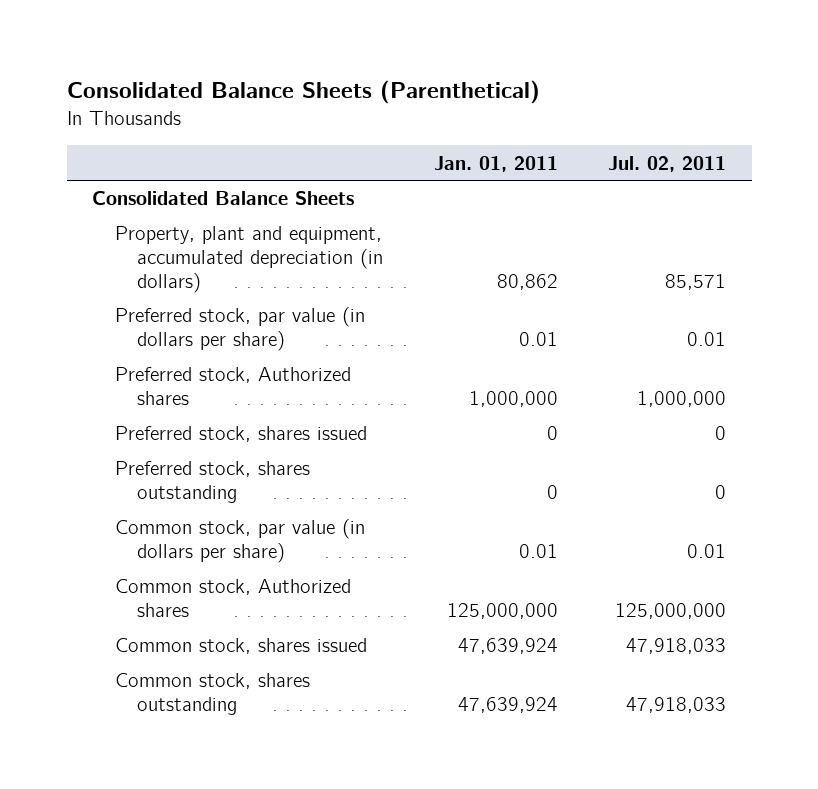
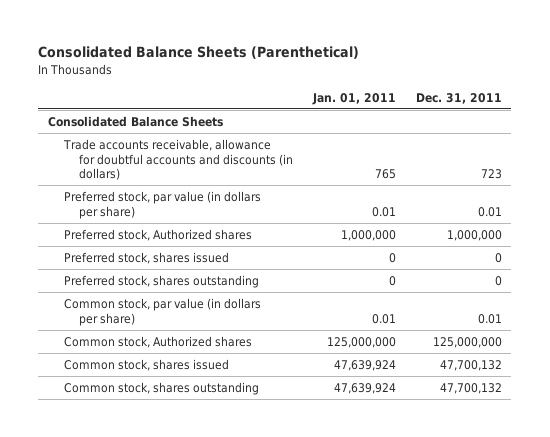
[608,155,727,172] Jul. 02, 2011 -> none
none -> [415,92,502,104] Dec. 31, 2011
[114,226,384,293] Property, plant and equipment, accumulated depreciation (in dollars) -> none
none -> [62,138,294,181] Trade accounts receivable, allowance for doubtful accounts and discounts (in dollars)

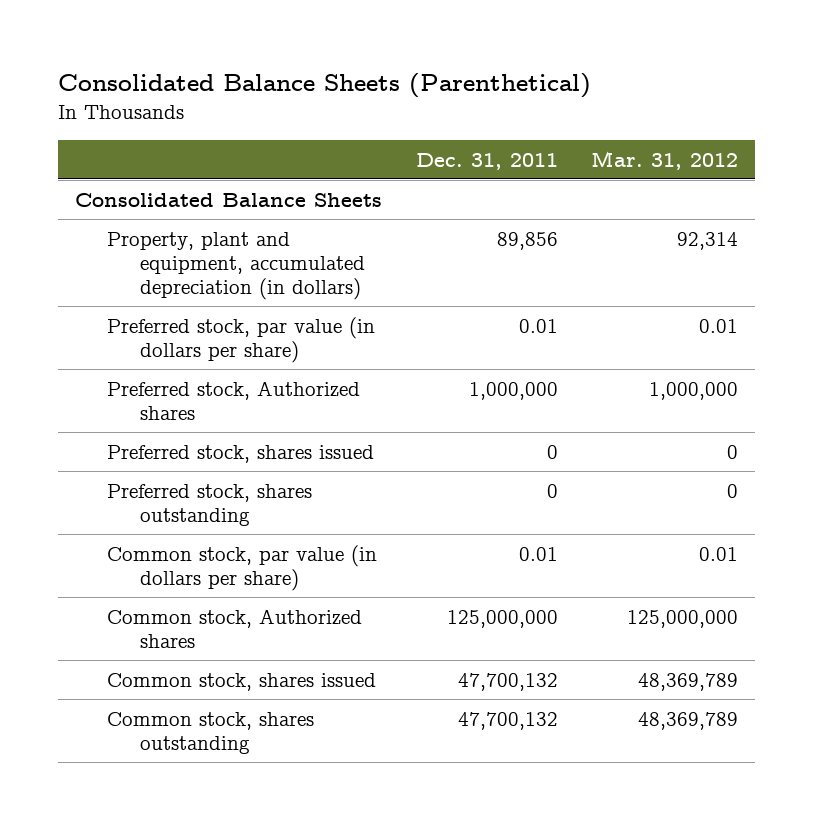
[311,92,396,105] Jan. 01, 2011 -> none
none -> [591,150,739,170] Mar. 31, 2012
[62,138,294,181] Trade accounts receivable, allowance for doubtful accounts and discounts (in dollars) -> none
none -> [107,231,365,301] Property, plant and equipment, accumulated depreciation (in dollars)

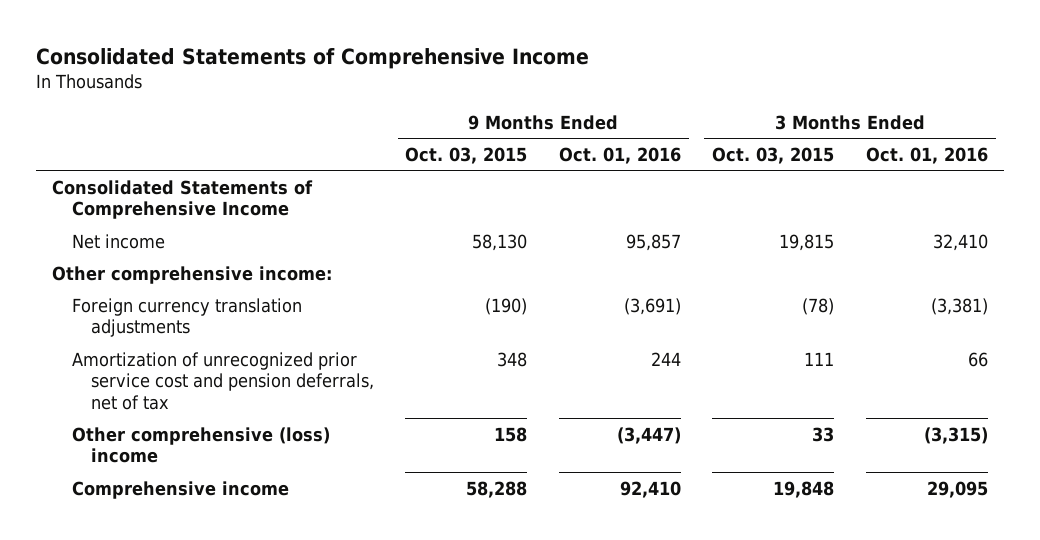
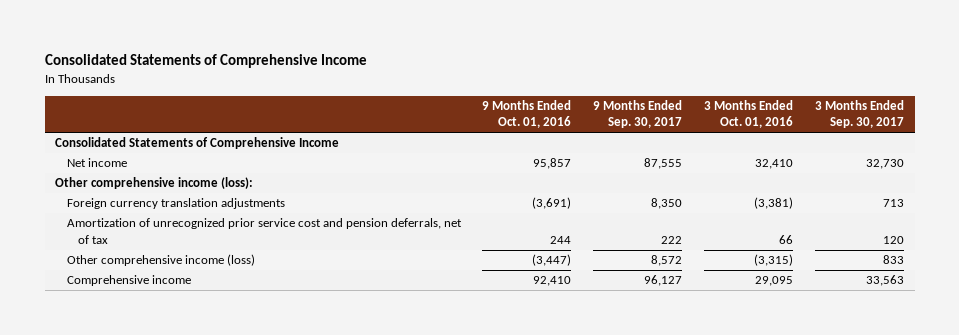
[405,146,528,164] Oct. 03, 2015 -> none
[712,146,835,164] Oct. 03, 2015 -> none
none -> [593,100,683,129] 9 Months Ended Sep. 30, 2017
none -> [814,100,904,129] 3 Months Ended Sep. 30, 2017
[52,265,333,284] Other comprehensive income: -> [55,177,254,190] Other comprehensive income (loss):
[71,426,330,464] Other comprehensive (loss) income -> [66,254,255,267] Other comprehensive income (loss)

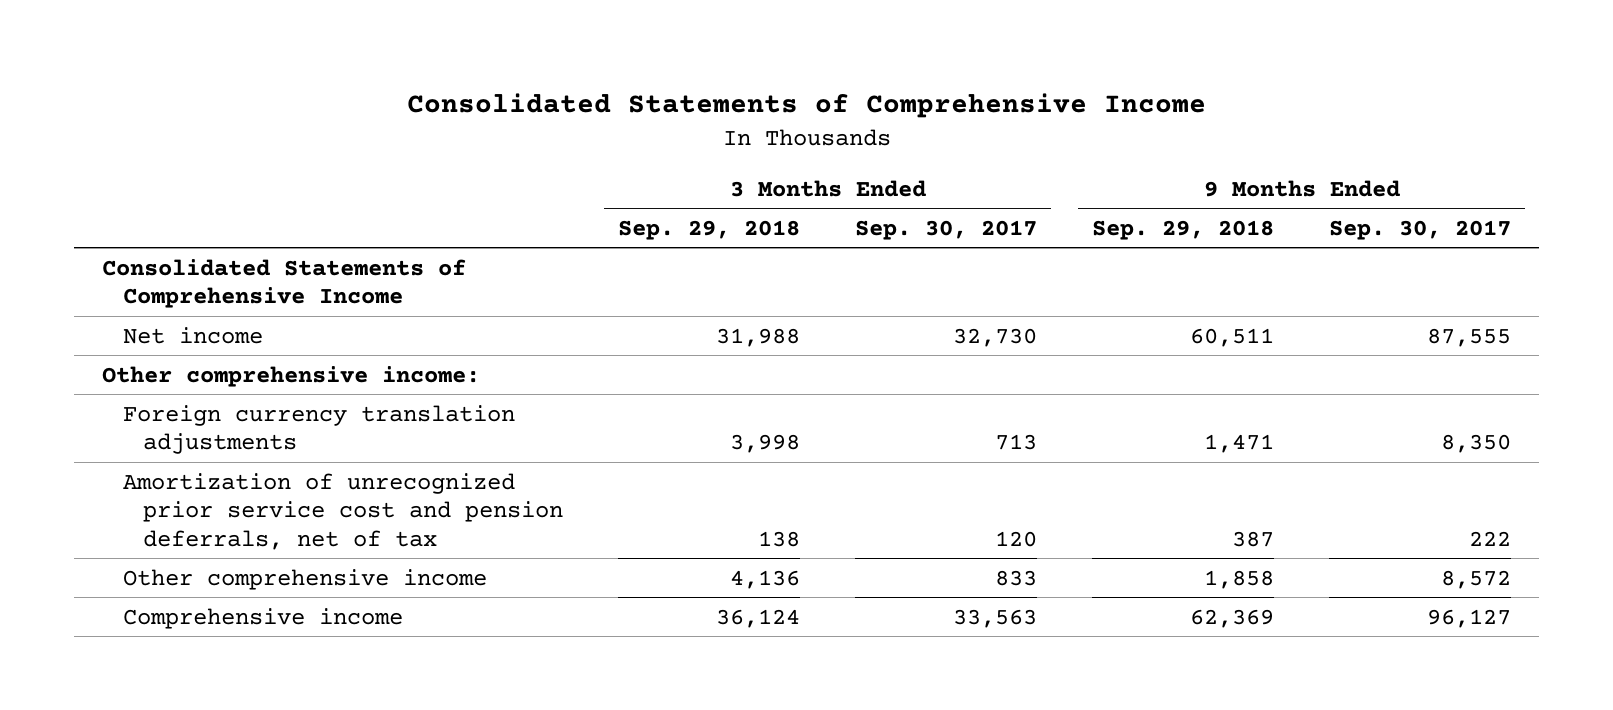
[482,100,572,129] 9 Months Ended Oct. 01, 2016 -> none
[703,100,793,129] 3 Months Ended Oct. 01, 2016 -> none
none -> [618,219,801,240] Sep. 29, 2018
none -> [1092,219,1275,240] Sep. 29, 2018
[55,177,254,190] Other comprehensive income (loss): -> [101,365,480,387] Other comprehensive income:
[66,254,255,267] Other comprehensive income (loss) -> [122,568,487,590] Other comprehensive income

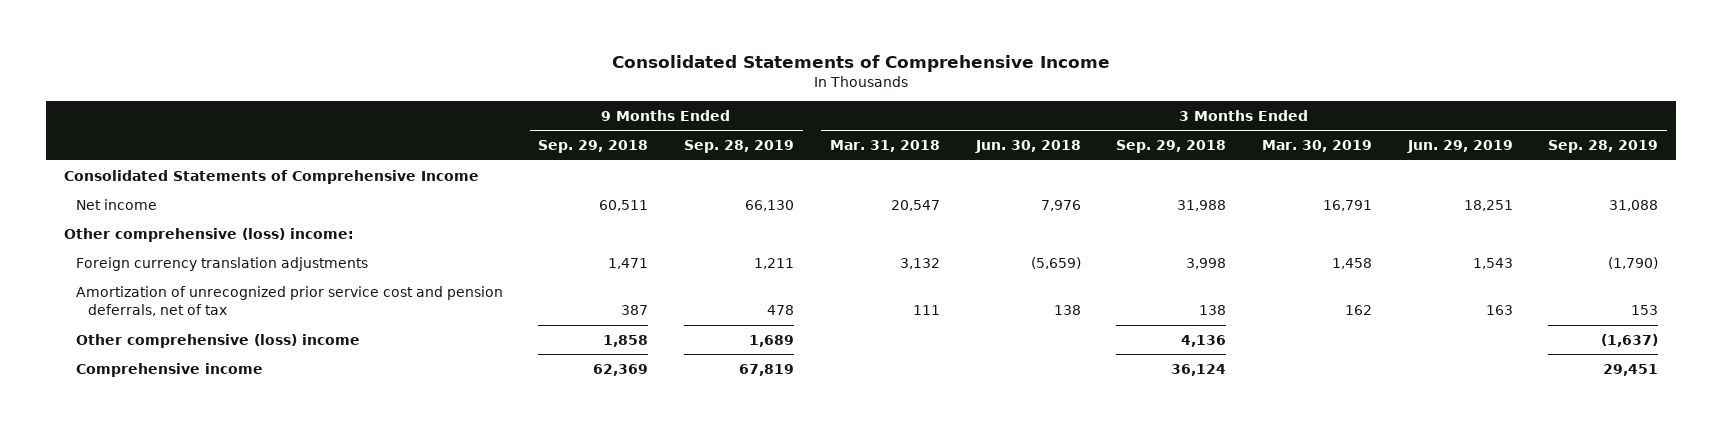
[855,219,1038,240] Sep. 30, 2017 -> none
[1329,219,1512,240] Sep. 30, 2017 -> none
none -> [684,140,795,154] Sep. 28, 2019
none -> [829,140,940,153] Mar. 31, 2018
none -> [974,140,1081,154] Jun. 30, 2018
none -> [1261,140,1372,153] Mar. 30, 2019
none -> [1406,140,1513,154] Jun. 29, 2019
none -> [1548,140,1659,154] Sep. 28, 2019
[101,365,480,387] Other comprehensive income: -> [63,227,354,242] Other comprehensive (loss) income:
[122,568,487,590] Other comprehensive income -> [75,333,360,348] Other comprehensive (loss) income

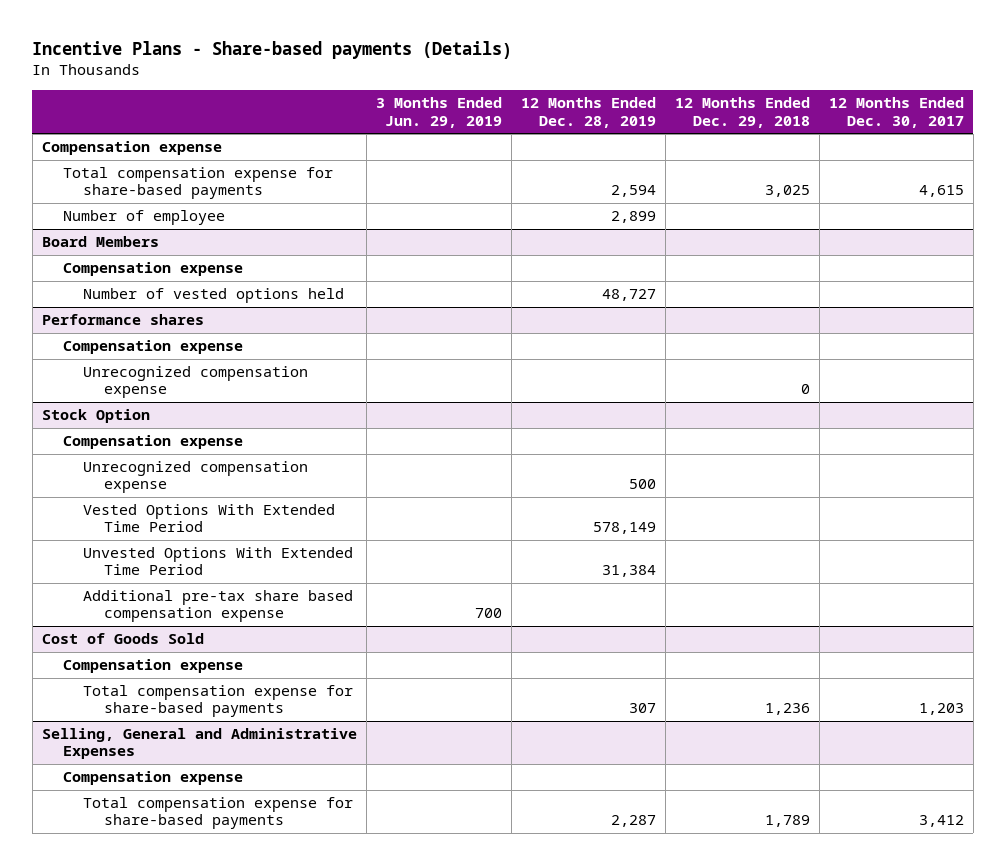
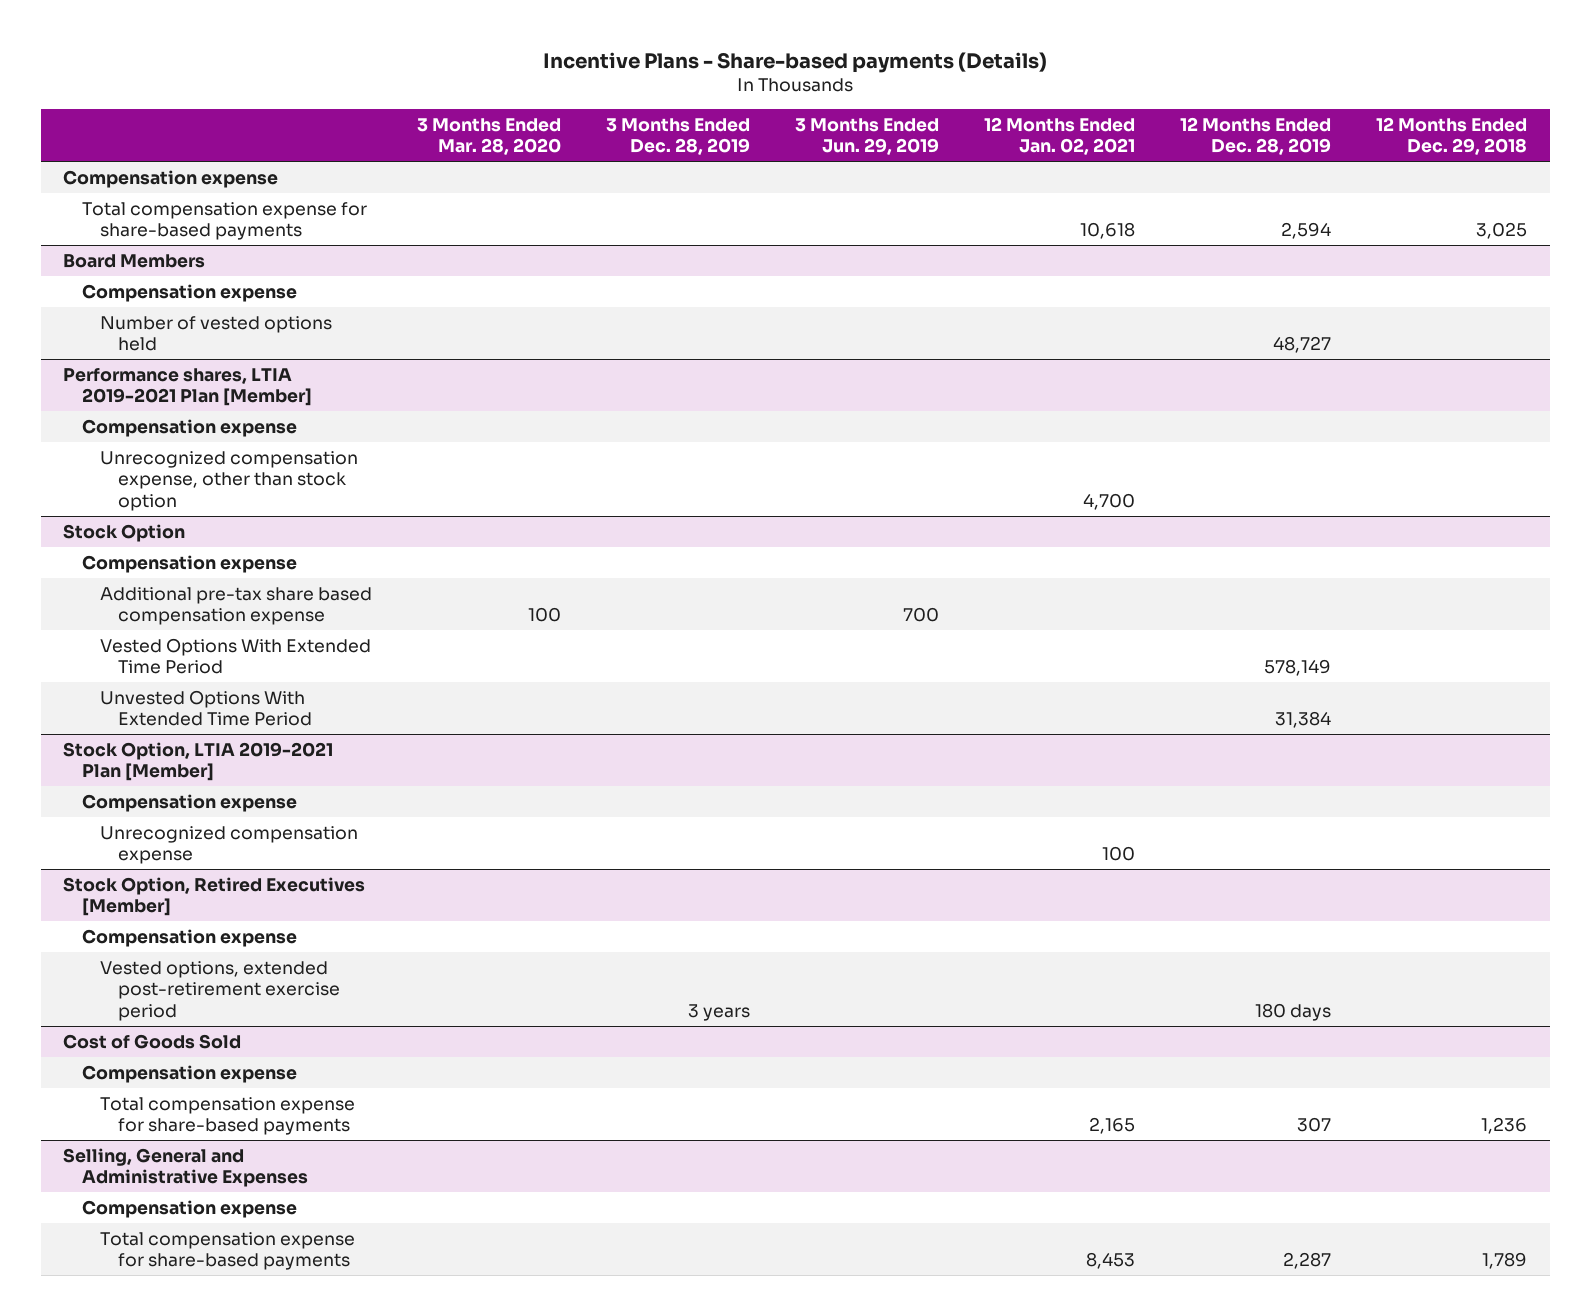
[828,97,964,128] 12 Months Ended Dec. 30, 2017 -> none
none -> [417,117,562,156] 3 Months Ended Mar. 28, 2020
none -> [606,117,751,156] 3 Months Ended Dec. 28, 2019
none -> [984,116,1136,156] 12 Months Ended Jan. 02, 2021
[62,210,225,226] Number of employee -> none
[41,314,204,326] Performance shares -> none
none -> [63,367,312,407] Performance shares, LTIA 2019-2021 Plan [Member]
[83,366,309,399] Unrecognized compensation expense -> none
none -> [100,450,359,511] Unrecognized compensation expense, other than stock option
[83,461,309,494] Unrecognized compensation expense -> none
[83,590,354,623] Additional pre-tax share based compensation expense -> [100,586,373,626] Additional pre-tax share based compensation expense
none -> [63,741,334,782] Stock Option, LTIA 2019-2021 Plan [Member]
none -> [81,793,297,812] Compensation expense
none -> [100,825,359,865] Unrecognized compensation expense
none -> [63,876,366,917] Stock Option, Retired Executives [Member]
none -> [81,928,297,947] Compensation expense
none -> [100,960,341,1021] Vested options, extended post-retirement exercise period

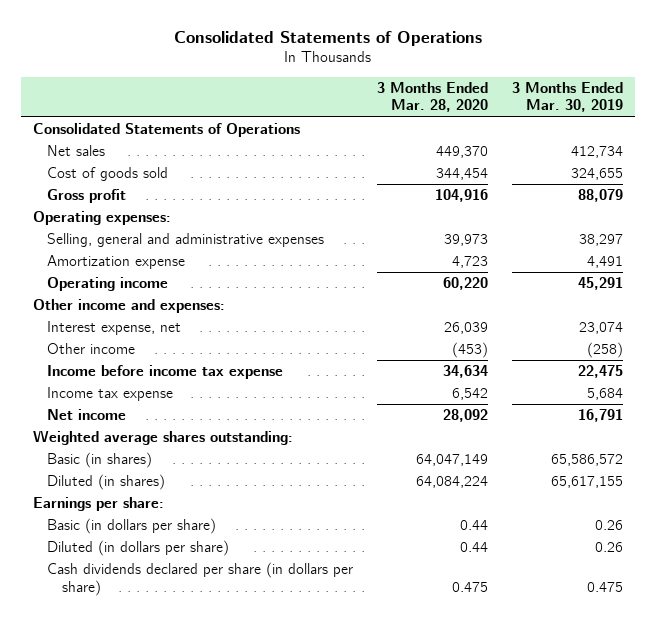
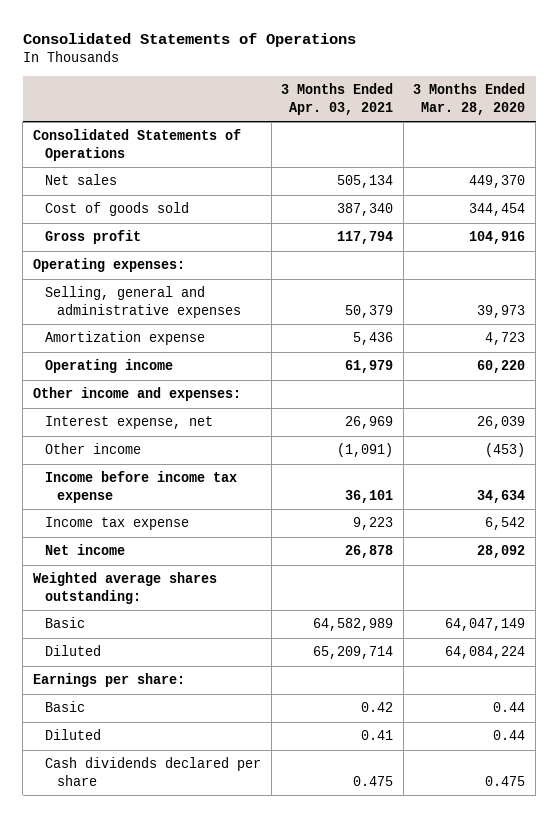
[511,81,623,113] 3 Months Ended Mar. 30, 2019 -> none
none -> [281,83,394,115] 3 Months Ended Apr. 03, 2021
[47,452,153,469] Basic (in shares) -> [44,617,85,629] Basic
[47,474,166,491] Diluted (in shares) -> [44,645,101,657] Diluted
[47,518,217,535] Basic (in dollars per share) -> [44,701,85,713] Basic
[47,540,230,557] Diluted (in dollars per share) -> [44,729,101,741] Diluted
[47,562,354,596] Cash dividends declared per share (in dollars per share) -> [44,757,261,786] Cash dividends declared per share

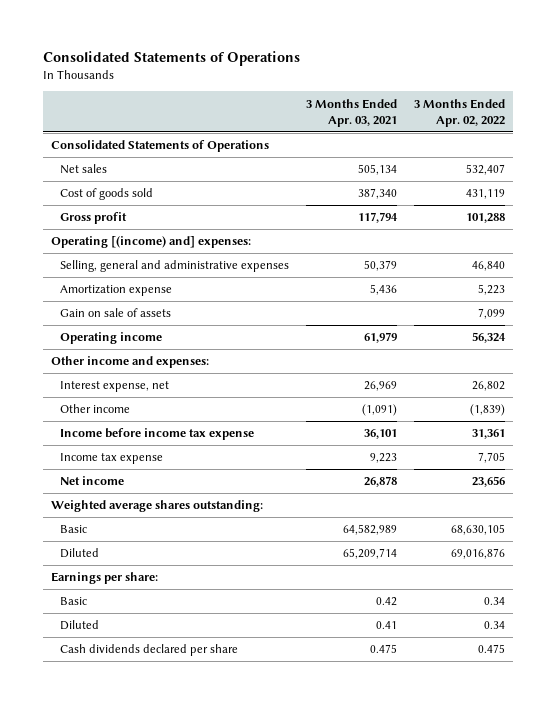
[413,83,526,115] 3 Months Ended Mar. 28, 2020 -> none
none -> [413,98,505,127] 3 Months Ended Apr. 02, 2022
[33,258,186,273] Operating expenses: -> [51,236,252,249] Operating [(income) and] expenses:
none -> [59,308,171,318] Gain on sale of assets

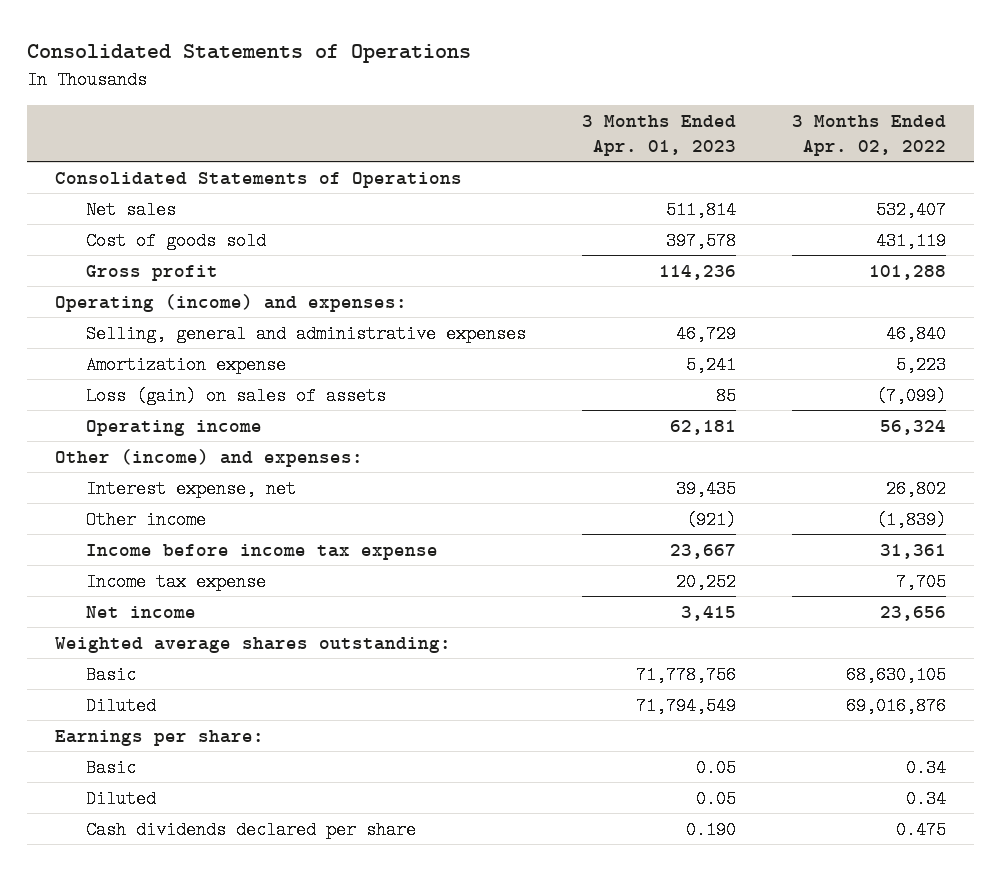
[305,98,397,127] 3 Months Ended Apr. 03, 2021 -> none
none -> [581,114,736,156] 3 Months Ended Apr. 01, 2023
[51,236,252,249] Operating [(income) and] expenses: -> [55,293,408,312] Operating (income) and expenses:
[59,308,171,318] Gain on sale of assets -> [85,386,386,405] Loss (gain) on sales of assets
[477,308,505,320] 7,099 -> [875,386,946,405] (7,099)
[51,356,210,369] Other income and expenses: -> [55,448,364,467] Other (income) and expenses:

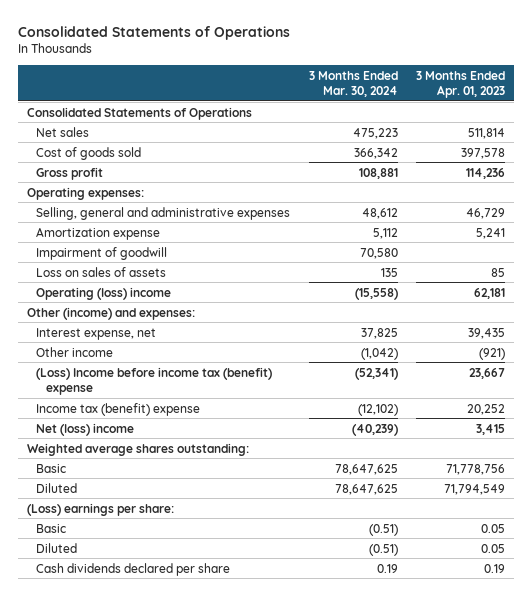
[791,114,946,156] 3 Months Ended Apr. 02, 2022 -> none
none -> [308,70,398,97] 3 Months Ended Mar. 30, 2024
[55,293,408,312] Operating (income) and expenses: -> [26,186,144,200] Operating expenses:
none -> [36,246,168,260] Impairment of goodwill
[85,386,386,405] Loss (gain) on sales of assets -> [36,266,167,277] Loss on sales of assets
[85,419,262,436] Operating income -> [36,286,172,300] Operating (loss) income
[85,543,438,560] Income before income tax expense -> [36,366,273,395] (Loss) Income before income tax (benefit) expense
[85,572,266,591] Income tax expense -> [36,402,201,416] Income tax (benefit) expense
[85,605,196,618] Net income -> [36,422,135,436] Net (loss) income
[55,729,265,746] Earnings per share: -> [26,502,174,516] (Loss) earnings per share:
[685,820,736,839] 0.190 -> [483,563,505,573] 0.19

